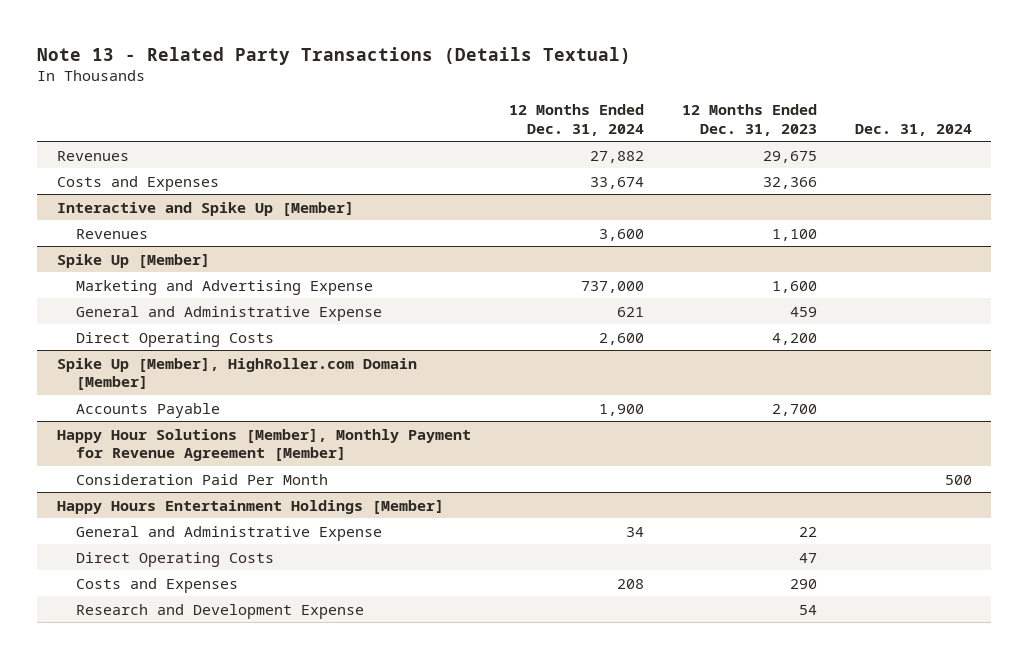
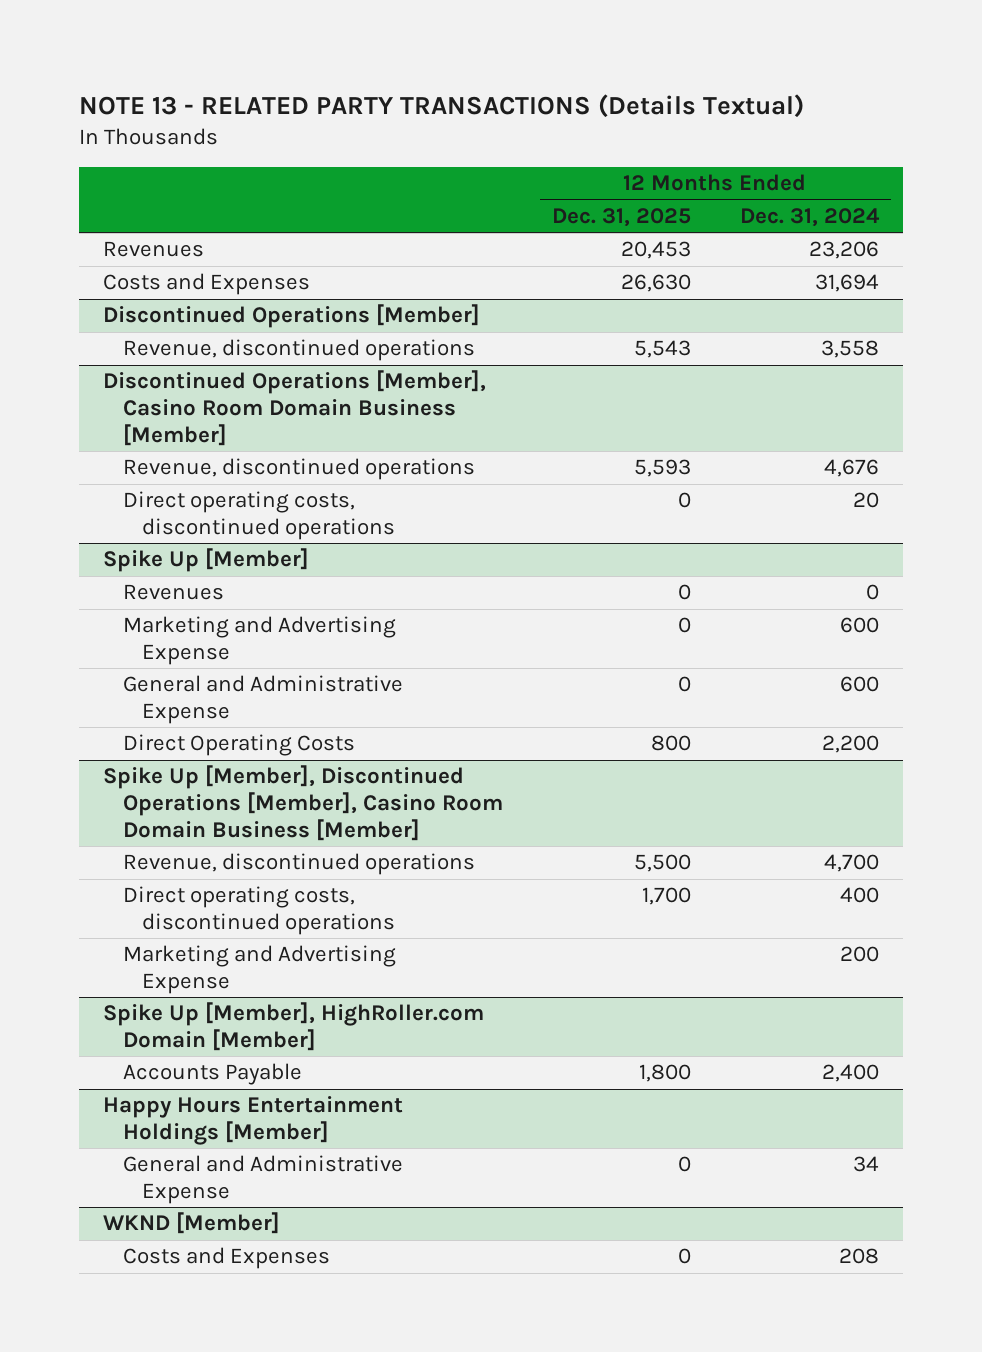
[37,46,632,65] Note 13 - Related Party Transactions (Details Textual) -> [78,93,804,118] NOTE 13 - RELATED PARTY TRANSACTIONS (Details Textual)
[682,103,818,136] 12 Months Ended Dec. 31, 2023 -> none
[855,123,973,136] Dec. 31, 2024 -> none
none -> [551,208,691,228] Dec. 31, 2025
[56,201,354,216] Interactive and Spike Up [Member] -> none
[75,228,148,239] Revenues -> none
[589,150,644,163] 27,882 -> [808,241,879,260] 23,206
[589,176,644,189] 33,674 -> [814,274,879,293] 31,694
none -> [103,304,481,329] Discontinued Operations [Member]
none -> [122,339,475,362] Revenue, discontinued operations
none -> [103,370,487,446] Discontinued Operations [Member], Casino Room Domain Business [Member]
none -> [122,458,475,481] Revenue, discontinued operations
none -> [122,491,396,541] Direct operating costs, discontinued operations
none -> [122,584,224,601] Revenues
[580,280,644,293] 737,000 -> [839,617,879,634] 600
[616,306,644,317] 621 -> [839,676,879,693] 600
[598,332,644,345] 2,600 -> [821,735,879,754] 2,200
none -> [103,765,503,841] Spike Up [Member], Discontinued Operations [Member], Casino Room Domain Business [Member]
none -> [122,853,475,876] Revenue, discontinued operations
none -> [122,886,396,936] Direct operating costs, discontinued operations
none -> [122,945,396,995] Marketing and Advertising Expense
[56,428,471,462] Happy Hour Solutions [Member], Monthly Payment for Revenue Agreement [Member] -> none
[75,473,328,485] Consideration Paid Per Month -> none
[598,403,644,416] 1,900 -> [821,1064,879,1083] 2,400
[75,551,274,567] Direct Operating Costs -> none
none -> [103,1212,281,1235] WKND [Member]
[75,603,364,619] Research and Development Expense -> none

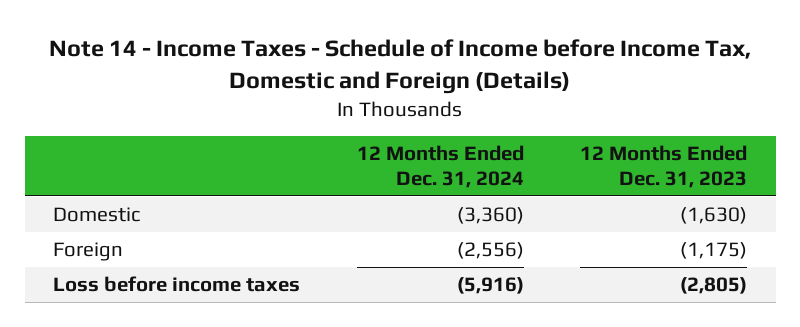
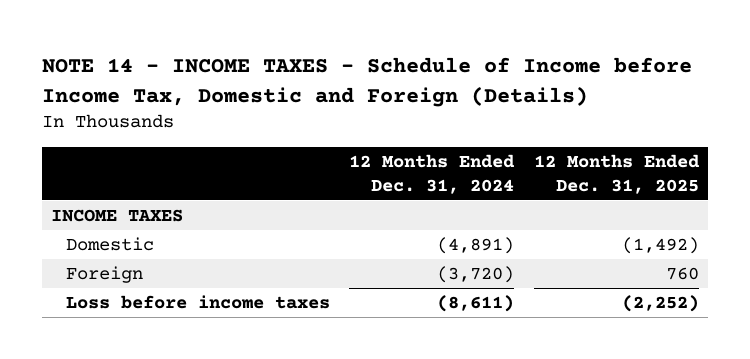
[49,39,752,95] Note 14 - Income Taxes - Schedule of Income before Income Tax, Domestic and Foreign (Details) -> [41,56,692,107] NOTE 14 - INCOME TAXES - Schedule of Income before Income Tax, Domestic and Foreign (Details)
[580,145,748,188] 12 Months Ended Dec. 31, 2023 -> none
none -> [533,153,700,194] 12 Months Ended Dec. 31, 2025
none -> [51,209,184,223] INCOME TAXES
[456,207,524,225] (3,360) -> [437,237,515,255] (4,891)
[456,242,524,260] (2,556) -> [437,266,515,284] (3,720)
[456,277,524,295] (5,916) -> [437,295,515,313] (8,611)

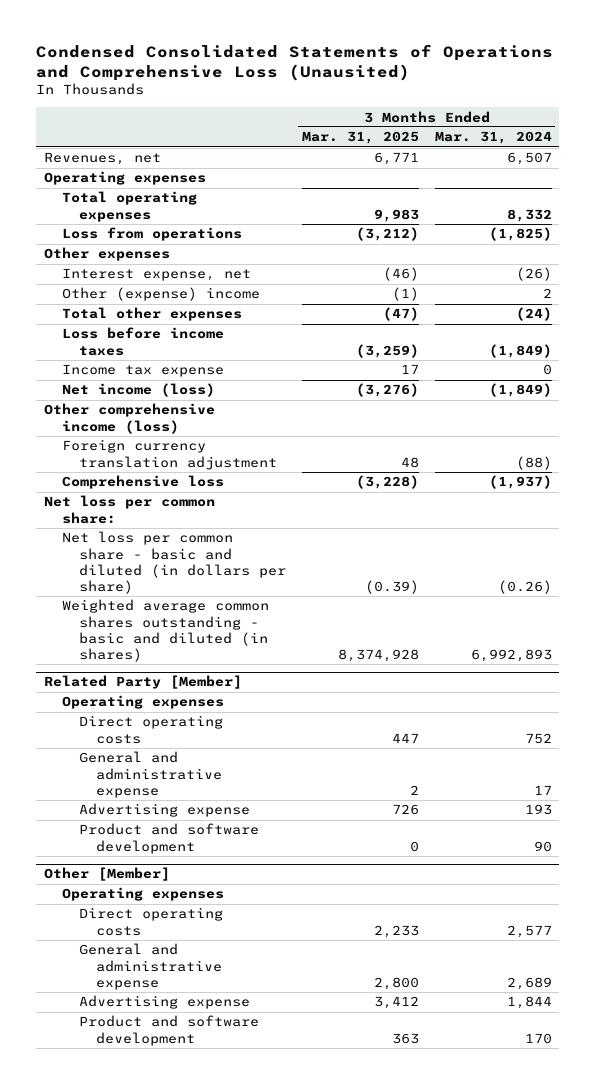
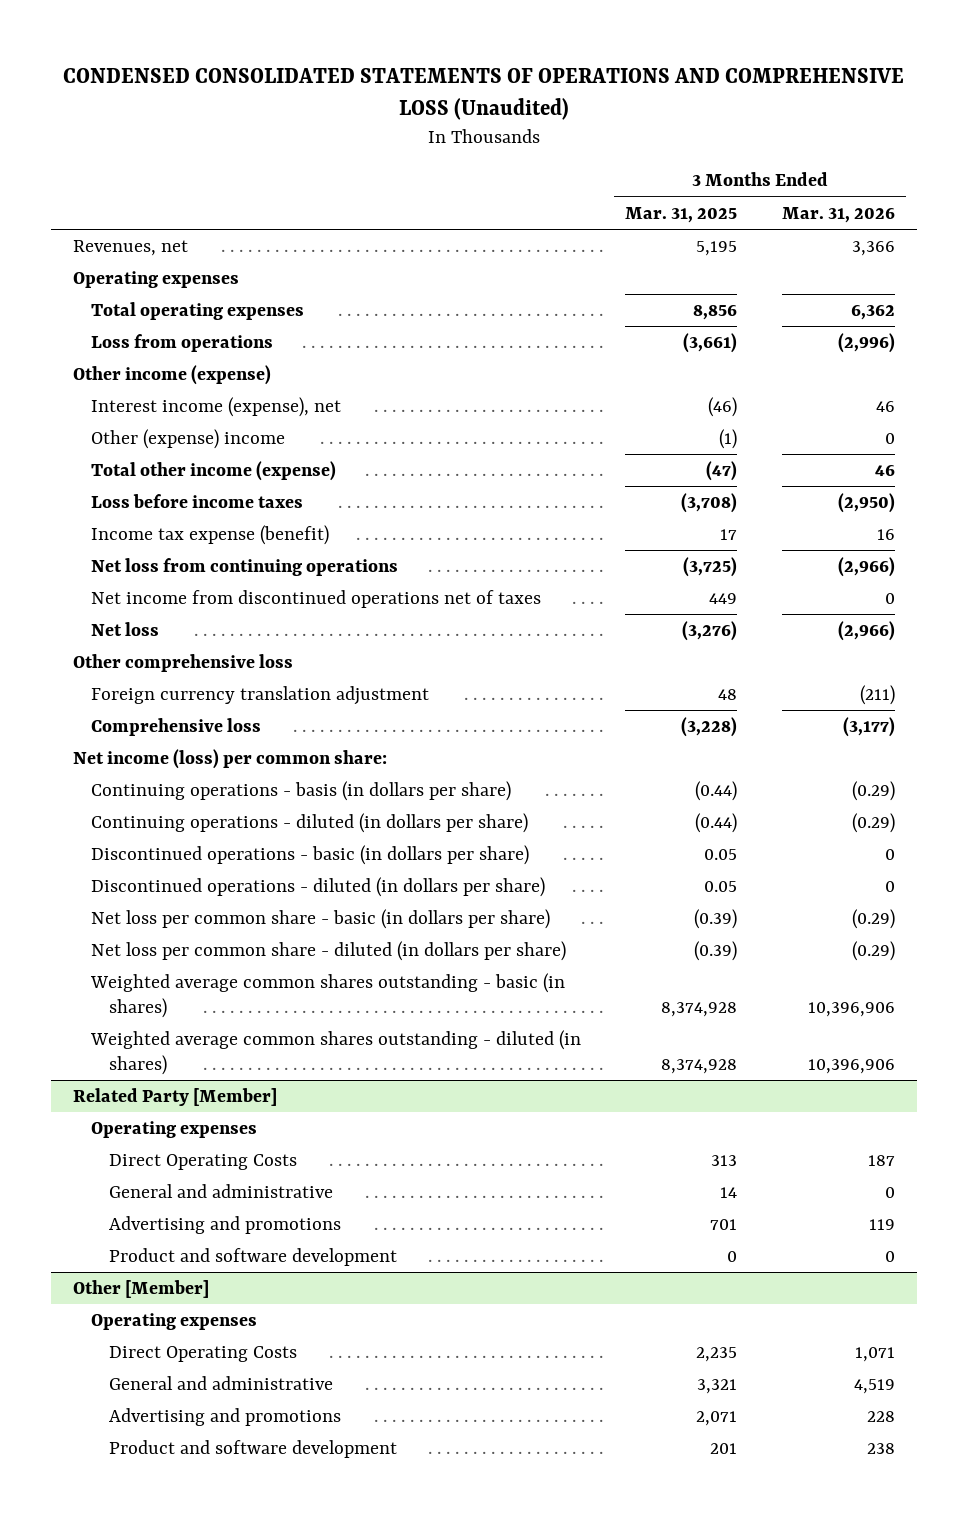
[36,43,554,81] Condensed Consolidated Statements of Operations and Comprehensive Loss (Unausited) -> [62,67,904,121] CONDENSED CONSOLIDATED STATEMENTS OF OPERATIONS AND COMPREHENSIVE LOSS (Unaudited)
[434,131,552,145] Mar. 31, 2024 -> none
none -> [781,206,895,223] Mar. 31, 2026
[373,152,419,166] 6,771 -> [696,241,738,257] 5,195
[373,208,419,222] 9,983 -> [693,305,738,321] 8,856
[355,227,419,242] (3,212) -> [683,333,738,354] (3,661)
[44,247,171,262] Other expenses -> [72,365,271,386] Other income (expense)
[61,268,251,282] Interest expense, net -> [90,397,341,418] Interest income (expense), net
[61,307,242,322] Total other expenses -> [90,461,336,482] Total other income (expense)
[355,343,419,358] (3,259) -> [681,493,738,514] (3,708)
[61,364,224,378] Income tax expense -> [90,525,329,546] Income tax expense (benefit)
none -> [90,558,398,577] Net loss from continuing operations
none -> [90,590,541,609] Net income from discontinued operations net of taxes
[61,383,215,398] Net income (loss) -> [90,622,159,637] Net loss
[44,403,216,434] Other comprehensive income (loss) -> [72,654,293,673] Other comprehensive loss
[44,495,216,524] Net loss per common share: -> [72,749,387,770] Net income (loss) per common share:
none -> [90,781,511,802] Continuing operations - basis (in dollars per share)
none -> [90,813,528,834] Continuing operations - diluted (in dollars per share)
none -> [90,845,529,866] Discontinued operations - basic (in dollars per share)
none -> [90,877,545,898] Discontinued operations - diluted (in dollars per share)
[61,531,286,594] Net loss per common share - basic and diluted (in dollars per share) -> [90,909,550,930] Net loss per common share - basic (in dollars per share)
none -> [90,941,566,962] Net loss per common share - diluted (in dollars per share)
[61,599,269,662] Weighted average common shares outstanding - basic and diluted (in shares) -> [89,973,565,1018] Weighted average common shares outstanding - basic (in shares)
none -> [89,1030,581,1075] Weighted average common shares outstanding - diluted (in shares)
[78,715,223,744] Direct operating costs -> [108,1154,297,1171] Direct Operating Costs
[391,732,419,743] 447 -> [711,1155,738,1167] 313
[78,751,223,798] General and administrative expense -> [108,1184,333,1199] General and administrative
[409,784,419,795] 2 -> [720,1187,738,1199] 14
[78,803,250,818] Advertising expense -> [108,1216,341,1235] Advertising and promotions
[391,804,419,816] 726 -> [710,1219,738,1231] 701
[78,907,223,936] Direct operating costs -> [108,1346,297,1363] Direct Operating Costs
[373,924,419,938] 2,233 -> [696,1347,738,1363] 2,235
[78,943,223,990] General and administrative expense -> [108,1376,333,1391] General and administrative
[373,976,419,990] 2,800 -> [697,1379,738,1395] 3,321
[78,995,250,1010] Advertising expense -> [108,1408,341,1427] Advertising and promotions
[373,996,419,1010] 3,412 -> [696,1411,738,1427] 2,071
[391,1032,419,1044] 363 -> [710,1443,738,1455] 201

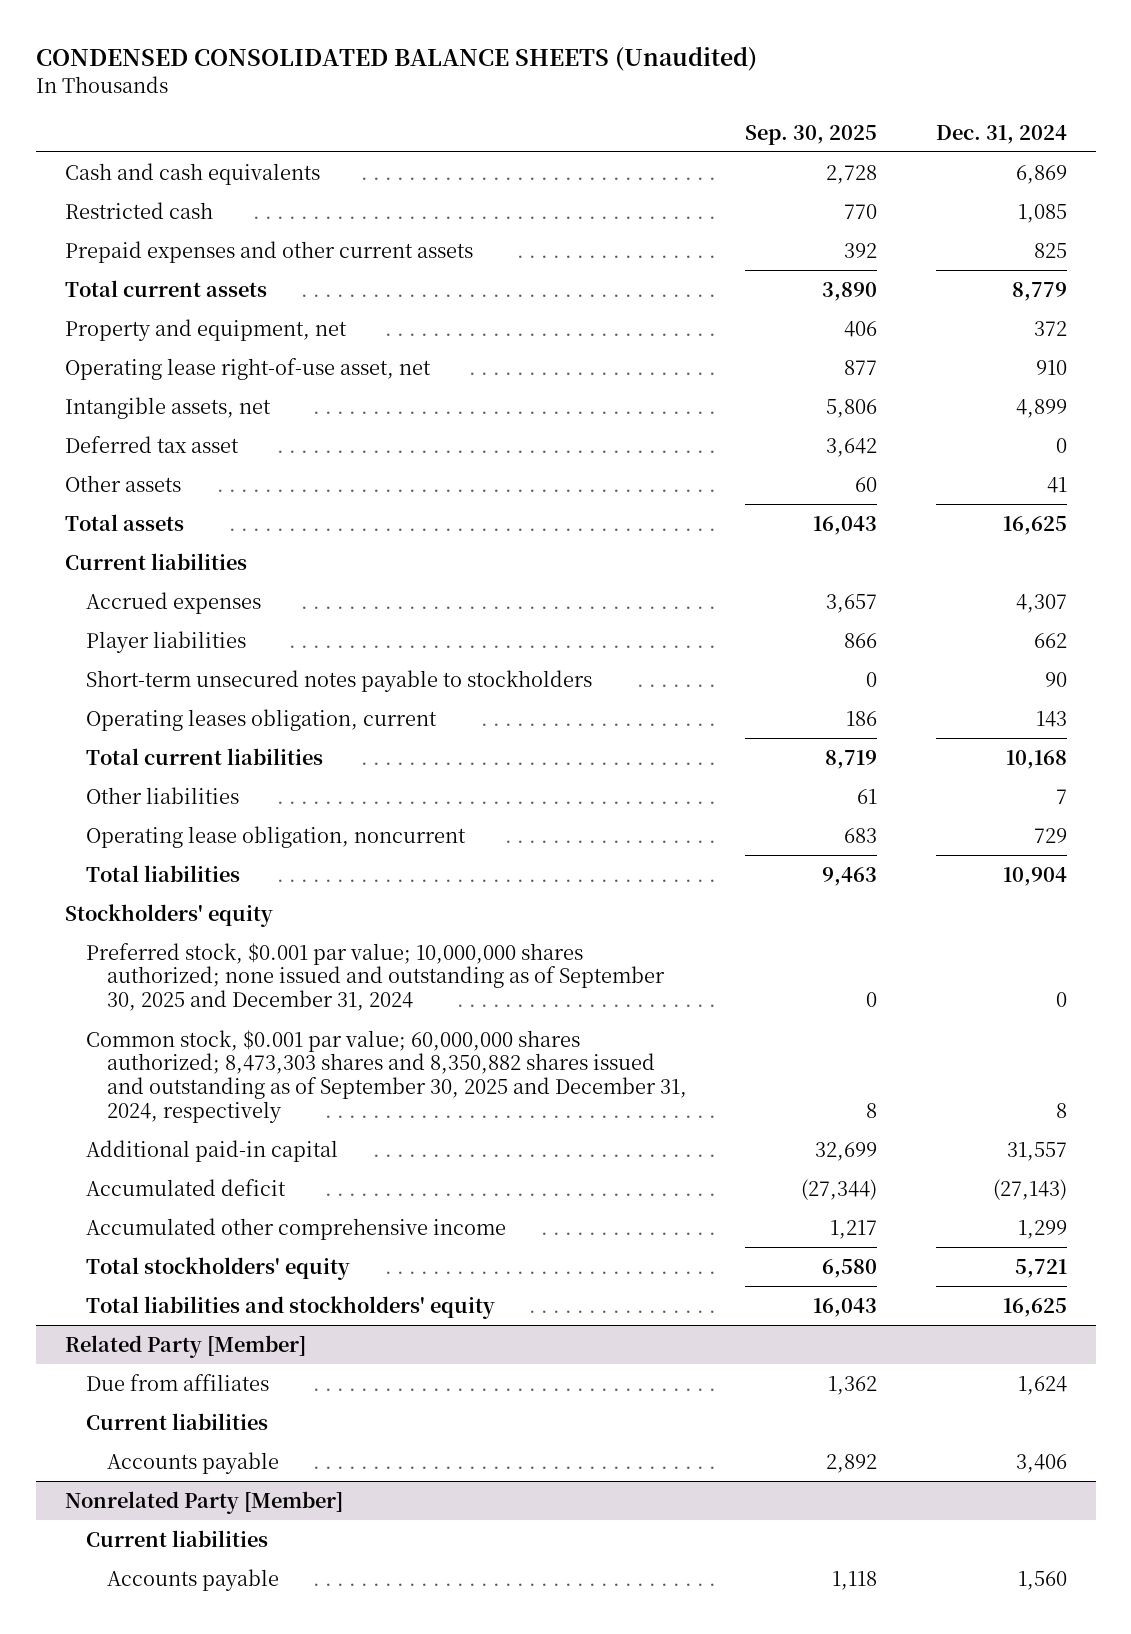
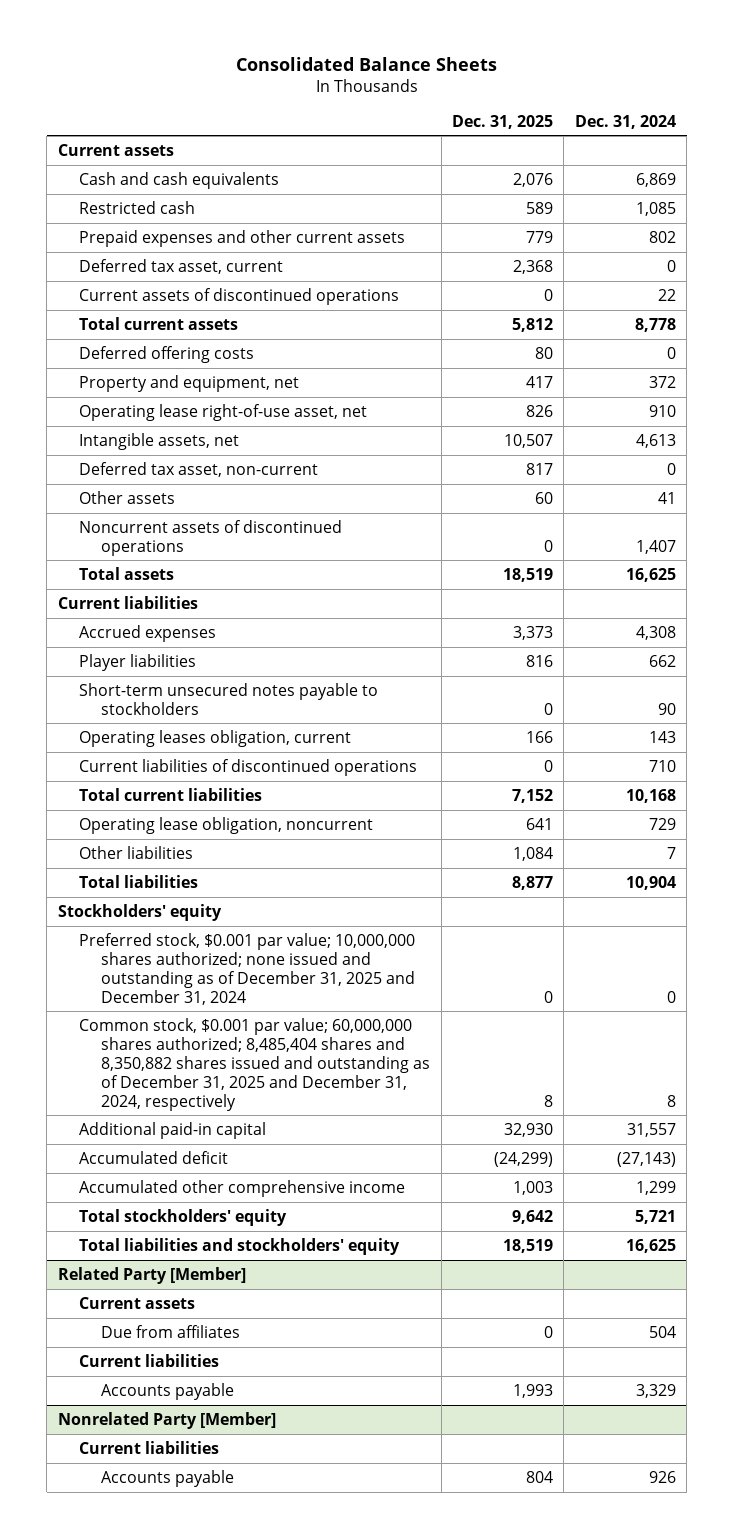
[35,46,757,72] CONDENSED CONSOLIDATED BALANCE SHEETS (Unaudited) -> [235,56,497,71] Consolidated Balance Sheets
[745,124,878,145] Sep. 30, 2025 -> none
none -> [452,114,554,129] Dec. 31, 2025
none -> [57,143,174,156] Current assets
[1033,242,1067,258] 825 -> [648,230,676,243] 802
none -> [79,258,284,274] Deferred tax asset, current
none -> [79,287,400,305] Current assets of discontinued operations
[1011,281,1067,301] 8,779 -> [634,317,676,332] 8,778
none -> [79,345,255,363] Deferred offering costs
[1015,398,1067,418] 4,899 -> [635,433,676,448] 4,613
[64,435,239,453] Deferred tax asset -> [79,461,319,477] Deferred tax asset, non-current
none -> [79,519,343,556] Noncurrent assets of discontinued operations
[1015,593,1067,613] 4,307 -> [635,625,676,640] 4,308
none -> [79,758,418,776] Current liabilities of discontinued operations
[85,786,239,804] Other liabilities -> [79,845,194,859] Other liabilities
[85,942,665,1012] Preferred stock, $0.001 par value; 10,000,000 shares authorized; none issued and outstanding as of September 30, 2025 and December 31, 2024 -> [79,932,416,1005] Preferred stock, $0.001 par value; 10,000,000 shares authorized; none issued and outstanding as of December 31, 2025 and December 31, 2024
[85,1029,687,1124] Common stock, $0.001 par value; 60,000,000 shares authorized; 8,473,303 shares and 8,350,882 shares issued and outstanding as of September 30, 2025 and December 31, 2024, respectively -> [79,1017,431,1111] Common stock, $0.001 par value; 60,000,000 shares authorized; 8,485,404 shares and 8,350,882 shares issued and outstanding as of December 31, 2025 and December 31, 2024, respectively
none -> [79,1296,196,1309] Current assets
[1017,1375,1067,1395] 1,624 -> [648,1325,676,1338] 504
[1015,1453,1067,1473] 3,406 -> [635,1383,676,1398] 3,329
[1017,1570,1067,1590] 1,560 -> [648,1470,676,1483] 926

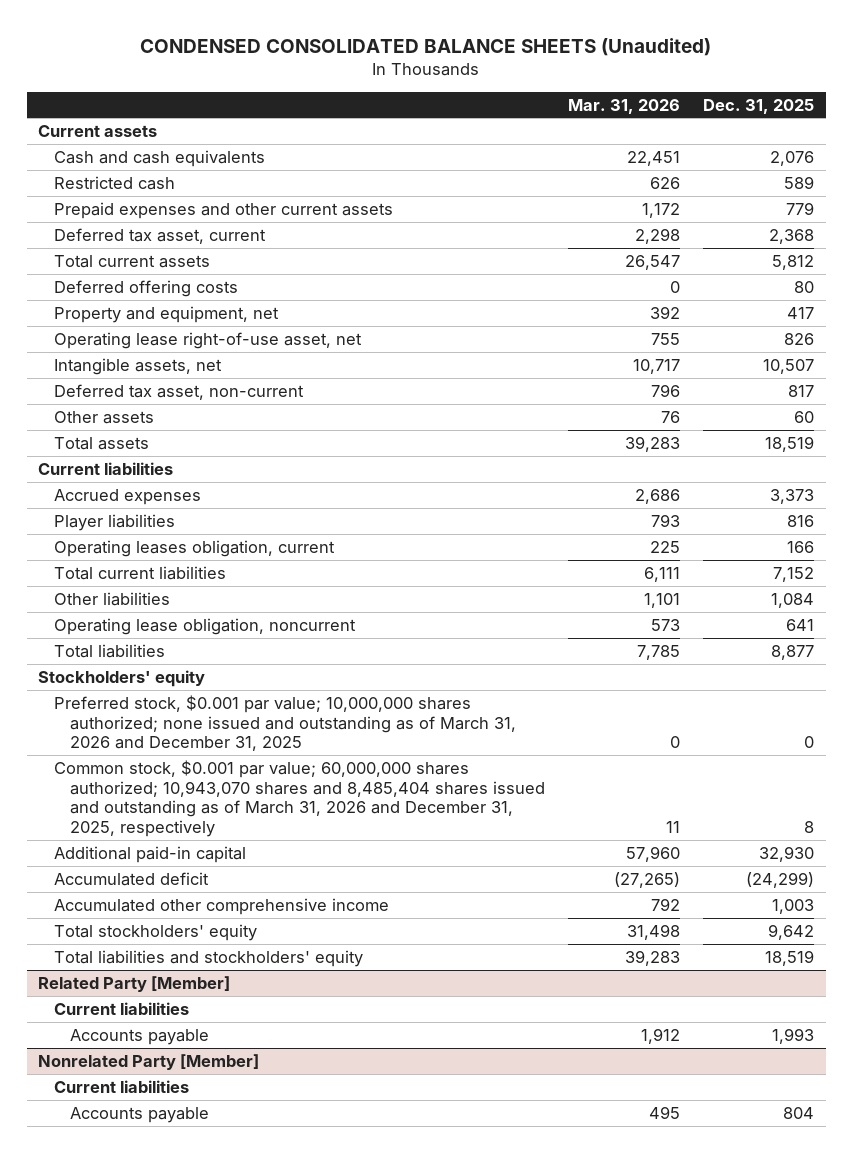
[235,56,497,71] Consolidated Balance Sheets -> [140,37,712,56] CONDENSED CONSOLIDATED BALANCE SHEETS (Unaudited)
[574,114,676,129] Dec. 31, 2024 -> none
none -> [568,98,681,114] Mar. 31, 2026
[79,287,400,305] Current assets of discontinued operations -> none
[79,519,343,556] Noncurrent assets of discontinued operations -> none
[79,682,379,715] Short-term unsecured notes payable to stockholders -> none
[79,758,418,776] Current liabilities of discontinued operations -> none
[79,816,374,834] Operating lease obligation, noncurrent -> [54,617,357,635] Operating lease obligation, noncurrent
[79,932,416,1005] Preferred stock, $0.001 par value; 10,000,000 shares authorized; none issued and outstanding as of December 31, 2025 and December 31, 2024 -> [54,694,516,752] Preferred stock, $0.001 par value; 10,000,000 shares authorized; none issued and outstanding as of March 31, 2026 and December 31, 2025
[79,1017,431,1111] Common stock, $0.001 par value; 60,000,000 shares authorized; 8,485,404 shares and 8,350,882 shares issued and outstanding as of December 31, 2025 and December 31, 2024, respectively -> [54,759,545,837] Common stock, $0.001 par value; 60,000,000 shares authorized; 10,943,070 shares and 8,485,404 shares issued and outstanding as of March 31, 2026 and December 31, 2025, respectively
[79,1296,196,1309] Current assets -> none
[101,1324,241,1338] Due from affiliates -> none

